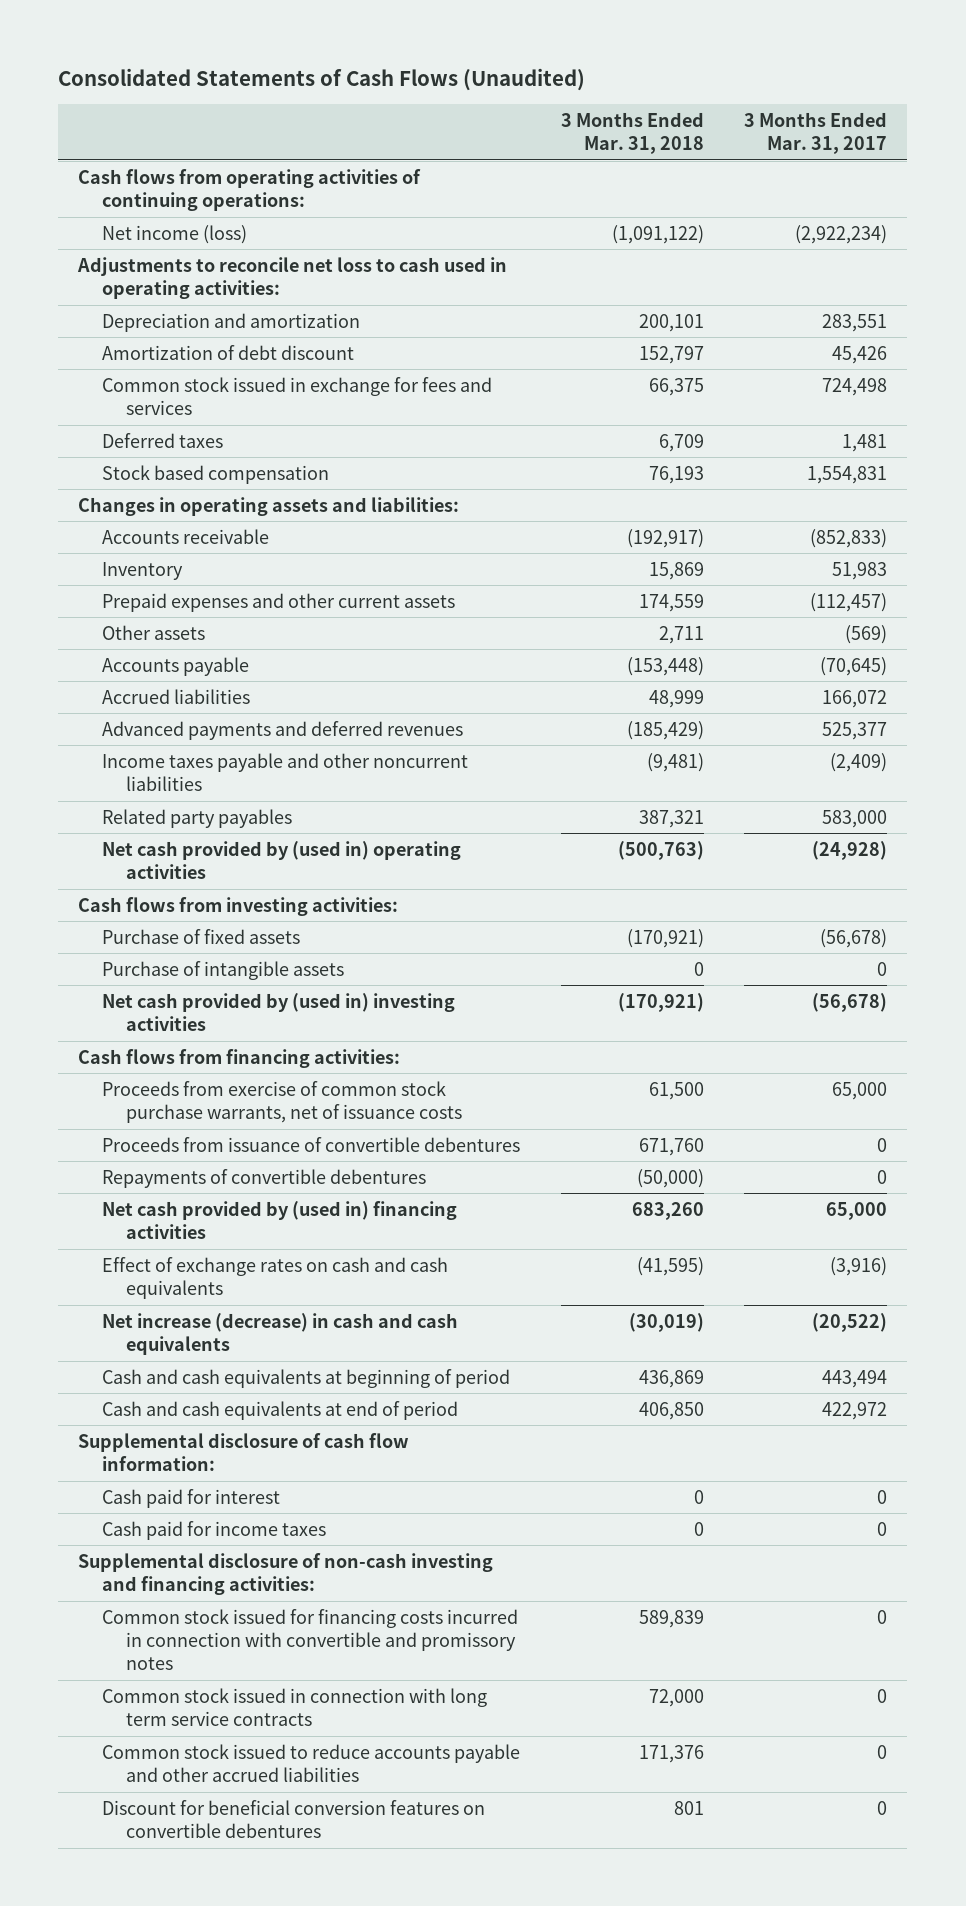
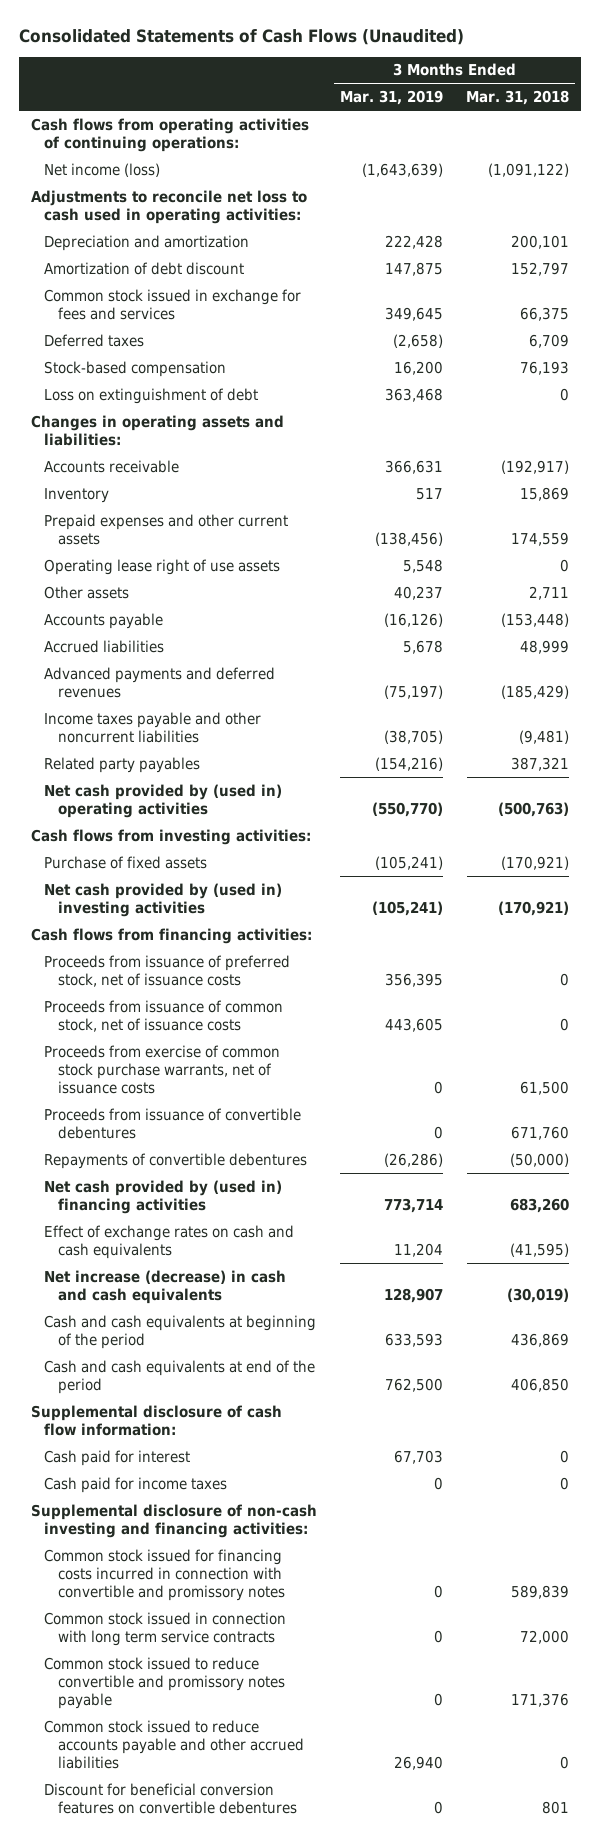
[744,111,888,154] 3 Months Ended Mar. 31, 2017 -> none
none -> [340,90,444,106] Mar. 31, 2019
[102,464,330,484] Stock based compensation -> [44,360,227,377] Stock-based compensation
none -> [44,387,259,404] Loss on extinguishment of debt
none -> [44,558,281,575] Operating lease right of use assets
[102,960,345,980] Purchase of intangible assets -> none
none -> [44,954,291,988] Proceeds from issuance of preferred stock, net of issuance costs
none -> [44,999,284,1033] Proceeds from issuance of common stock, net of issuance costs
[102,1368,511,1388] Cash and cash equivalents at beginning of period -> [44,1314,317,1350] Cash and cash equivalents at beginning of the period
[102,1400,459,1420] Cash and cash equivalents at end of period -> [44,1359,316,1395] Cash and cash equivalents at end of the period
none -> [44,1656,286,1710] Common stock issued to reduce convertible and promissory notes payable
[638,1744,704,1763] 171,376 -> [560,1756,570,1770] 0

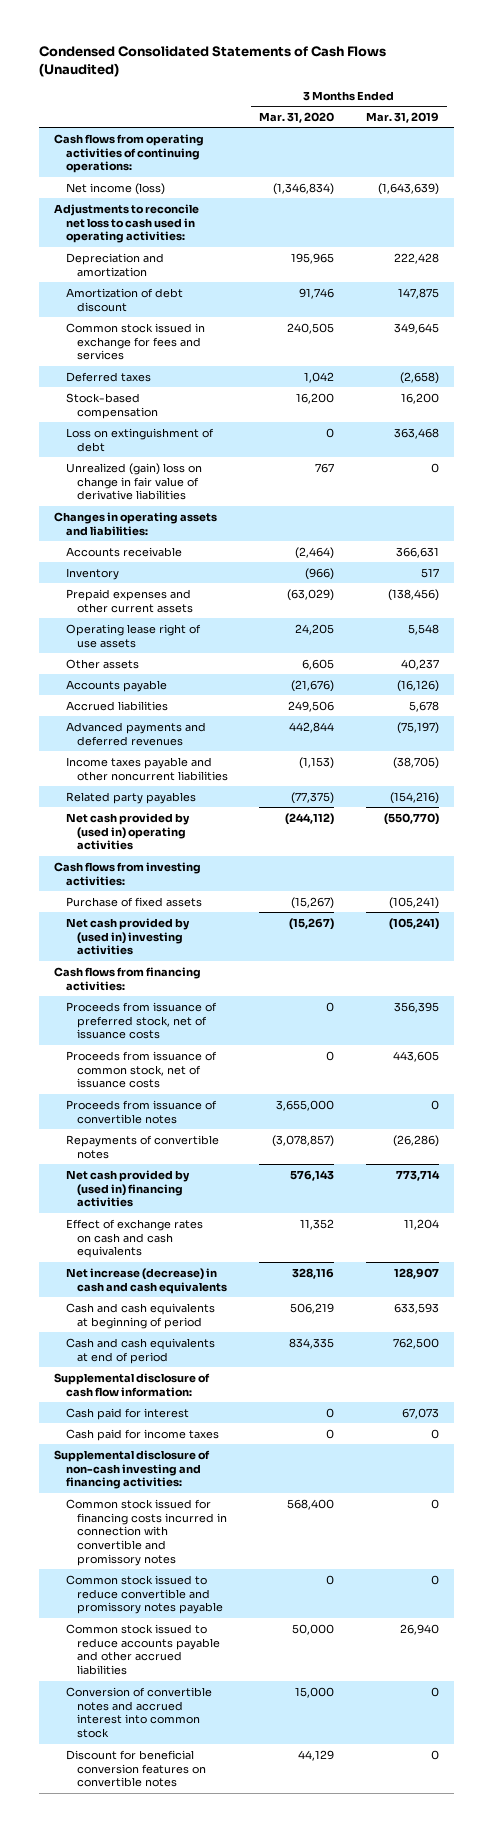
[18,28,464,45] Consolidated Statements of Cash Flows (Unaudited) -> [38,46,386,77] Condensed Consolidated Statements of Cash Flows (Unaudited)
[466,90,570,106] Mar. 31, 2018 -> none
none -> [259,111,335,123] Mar. 31, 2020
none -> [65,462,202,501] Unrealized (gain) loss on change in fair value of derivative liabilities
[44,1044,281,1095] Proceeds from exercise of common stock purchase warrants, net of issuance costs -> none
[44,1107,302,1140] Proceeds from issuance of convertible debentures -> [65,1099,217,1124] Proceeds from issuance of convertible notes
[44,1152,308,1169] Repayments of convertible debentures -> [65,1134,219,1159] Repayments of convertible notes
[44,1314,317,1350] Cash and cash equivalents at beginning of the period -> [65,1302,215,1329] Cash and cash equivalents at beginning of period
[44,1359,316,1395] Cash and cash equivalents at end of the period -> [65,1337,215,1364] Cash and cash equivalents at end of period
[394,1449,444,1464] 67,703 -> [401,1407,439,1419] 67,073
[44,1611,287,1647] Common stock issued in connection with long term service contracts -> none
none -> [65,1686,212,1739] Conversion of convertible notes and accrued interest into common stock
[44,1782,298,1815] Discount for beneficial conversion features on convertible debentures -> [65,1749,206,1788] Discount for beneficial conversion features on convertible notes

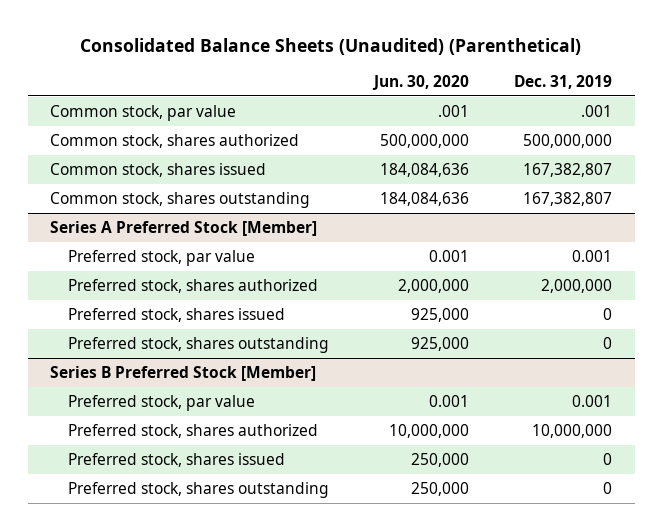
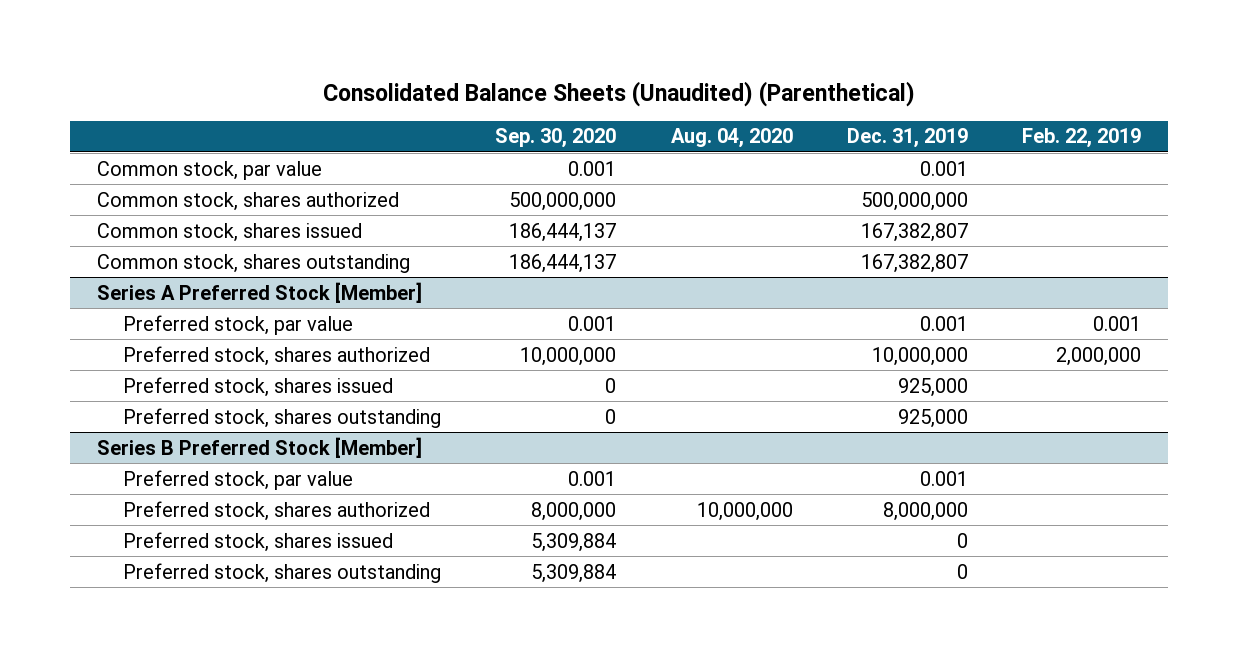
[371,75,469,91] Jun. 30, 2020 -> none
none -> [495,128,617,149] Sep. 30, 2020
none -> [670,128,793,149] Aug. 04, 2020
none -> [1021,128,1141,149] Feb. 22, 2019
[581,104,613,117] .001 -> [919,160,968,176] 0.001
[541,278,613,293] 2,000,000 -> [871,346,968,366] 10,000,000
[603,307,613,320] 0 -> [897,377,968,397] 925,000
[603,336,613,349] 0 -> [897,408,968,428] 925,000
[532,423,613,438] 10,000,000 -> [882,501,968,521] 8,000,000

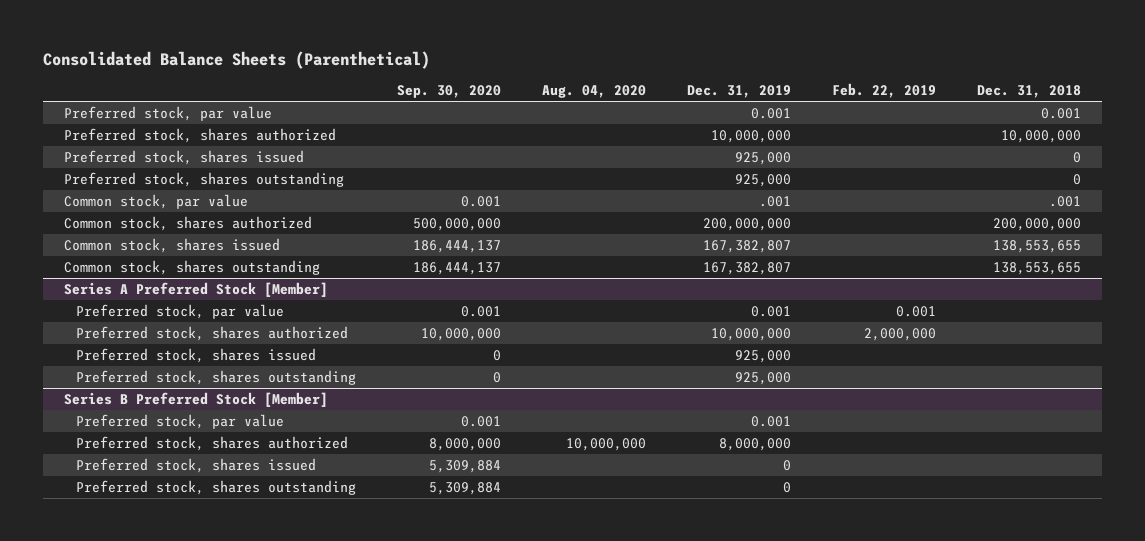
[322,80,915,107] Consolidated Balance Sheets (Unaudited) (Parenthetical) -> [43,51,431,70] Consolidated Balance Sheets (Parenthetical)
none -> [977,85,1082,99] Dec. 31, 2018
none -> [63,105,272,121] Preferred stock, par value
none -> [63,127,336,143] Preferred stock, shares authorized
none -> [63,149,304,165] Preferred stock, shares issued
none -> [63,171,344,187] Preferred stock, shares outstanding
[919,160,968,176] 0.001 -> [759,195,792,207] .001
[860,191,968,211] 500,000,000 -> [703,217,792,231] 200,000,000

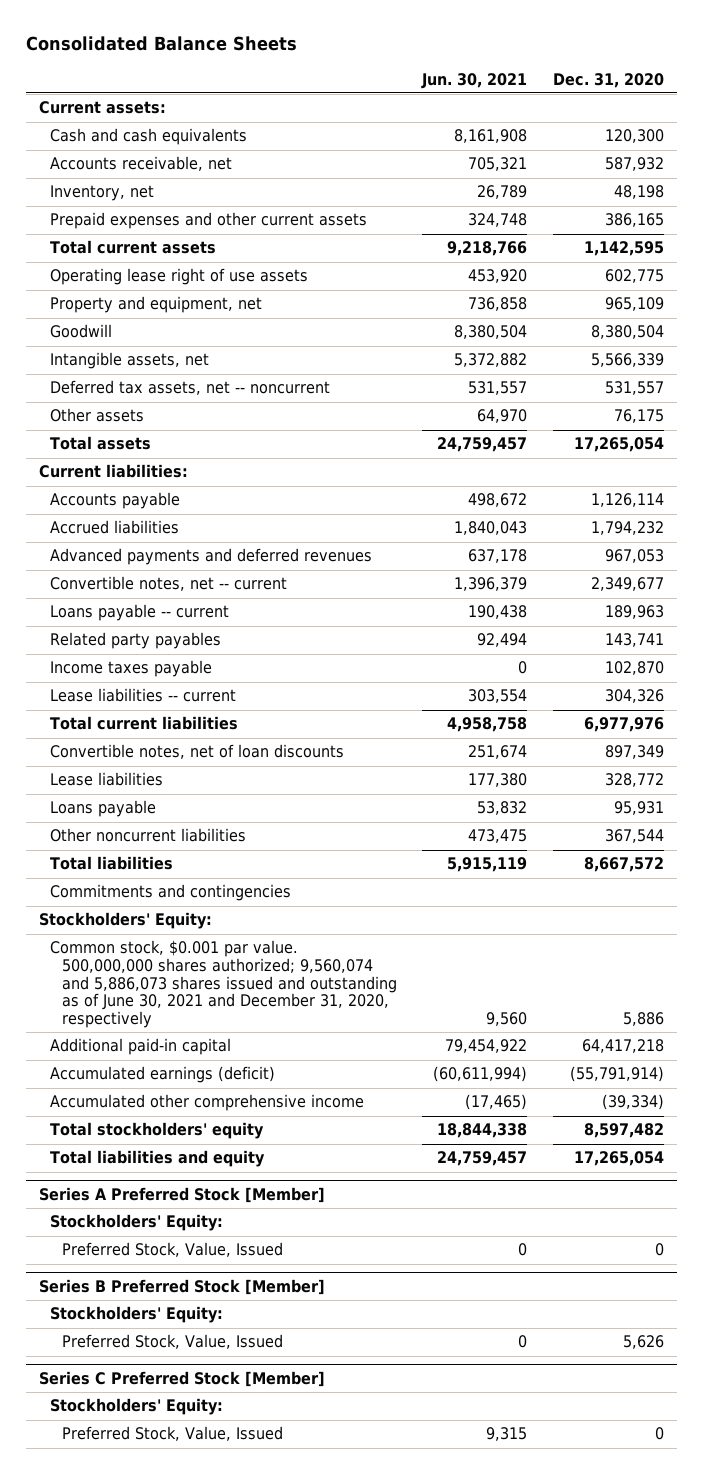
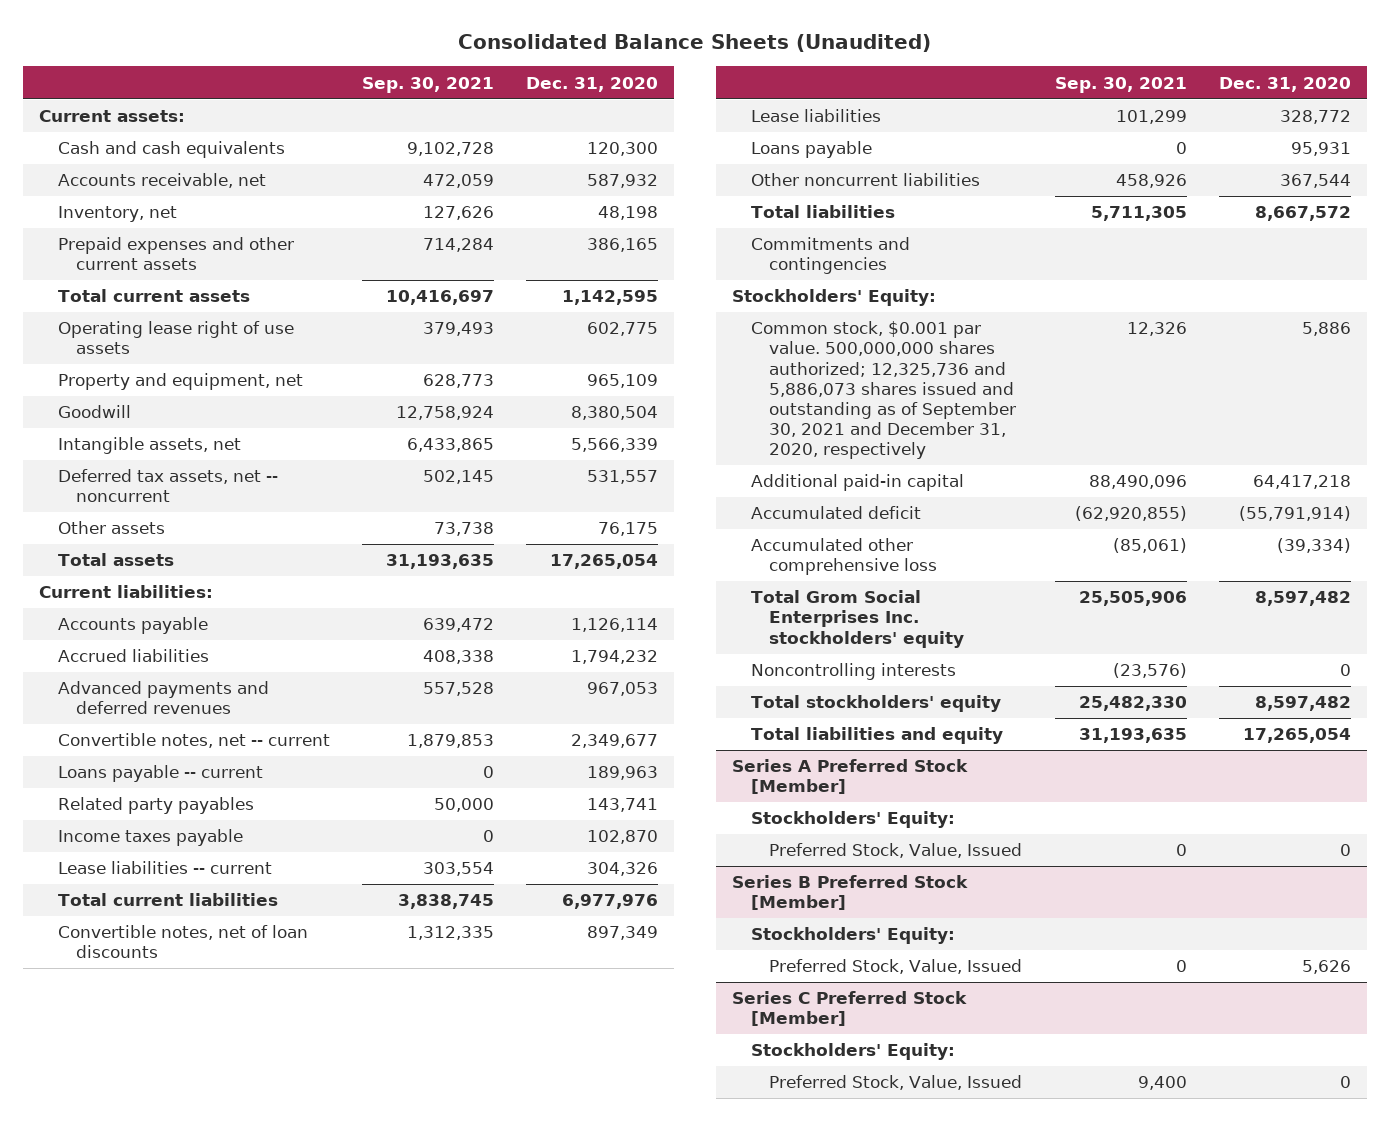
[26,35,298,51] Consolidated Balance Sheets -> [458,34,932,53] Consolidated Balance Sheets (Unaudited)
[421,72,528,89] Jun. 30, 2021 -> none
none -> [361,76,494,93] Sep. 30, 2021
[50,940,397,1029] Common stock, $0.001 par value. 500,000,000 shares authorized; 9,560,074 and 5,886,073 shares issued and outstanding as of June 30, 2021 and December 31, 2020, respectively -> [750,321,1017,459] Common stock, $0.001 par value. 500,000,000 shares authorized; 12,325,736 and 5,886,073 shares issued and outstanding as of September 30, 2021 and December 31, 2020, respectively
[50,1066,276,1084] Accumulated earnings (deficit) -> [750,506,921,520] Accumulated deficit
[50,1094,365,1112] Accumulated other comprehensive income -> [750,538,938,576] Accumulated other comprehensive loss
none -> [750,590,965,648] Total Grom Social Enterprises Inc. stockholders' equity
none -> [750,663,956,681] Noncontrolling interests

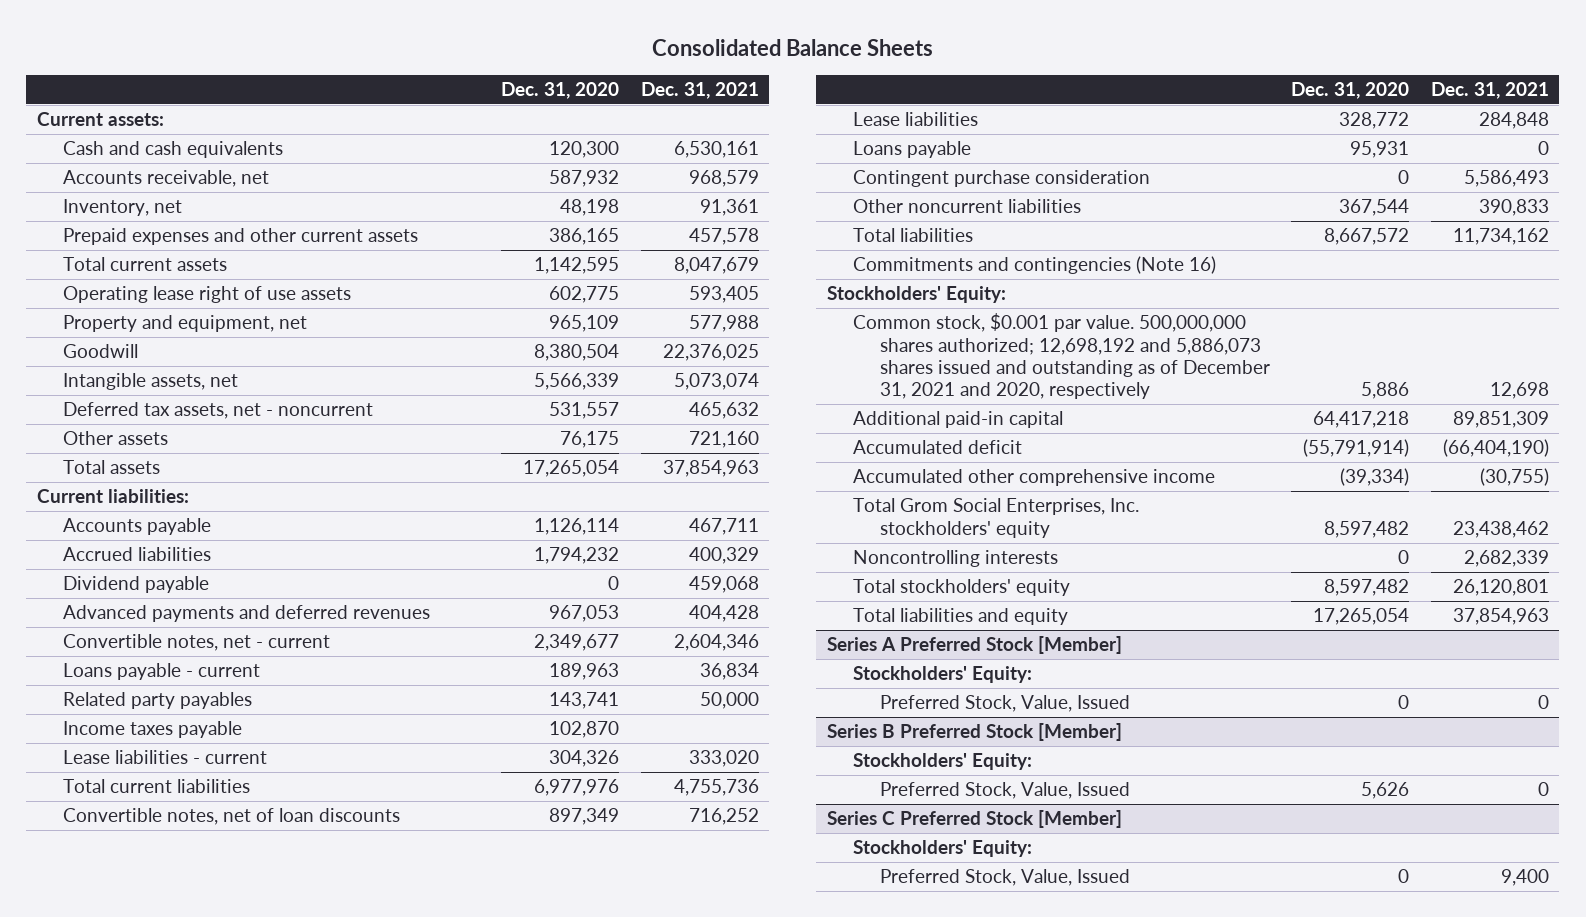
[458,34,932,53] Consolidated Balance Sheets (Unaudited) -> [651,38,933,56] Consolidated Balance Sheets
[361,76,494,93] Sep. 30, 2021 -> none
none -> [640,82,759,100] Dec. 31, 2021
[57,469,278,503] Deferred tax assets, net -- noncurrent -> [63,402,374,420] Deferred tax assets, net - noncurrent
none -> [63,576,210,594] Dividend payable
[57,733,330,749] Convertible notes, net -- current -> [63,634,331,652] Convertible notes, net - current
[57,765,263,783] Loans payable -- current -> [63,663,261,681] Loans payable - current
[57,861,272,875] Lease liabilities -- current -> [63,750,268,765] Lease liabilities - current
none -> [853,170,1151,188] Contingent purchase consideration
[750,237,910,275] Commitments and contingencies -> [853,256,1217,275] Commitments and contingencies (Note 16)
[750,321,1017,459] Common stock, $0.001 par value. 500,000,000 shares authorized; 12,325,736 and 5,886,073 shares issued and outstanding as of September 30, 2021 and December 31, 2020, respectively -> [853,313,1270,399] Common stock, $0.001 par value. 500,000,000 shares authorized; 12,698,192 and 5,886,073 shares issued and outstanding as of December 31, 2021 and 2020, respectively
[750,538,938,576] Accumulated other comprehensive loss -> [853,469,1216,487] Accumulated other comprehensive income
[750,590,965,648] Total Grom Social Enterprises Inc. stockholders' equity -> [853,498,1140,538] Total Grom Social Enterprises, Inc. stockholders' equity

